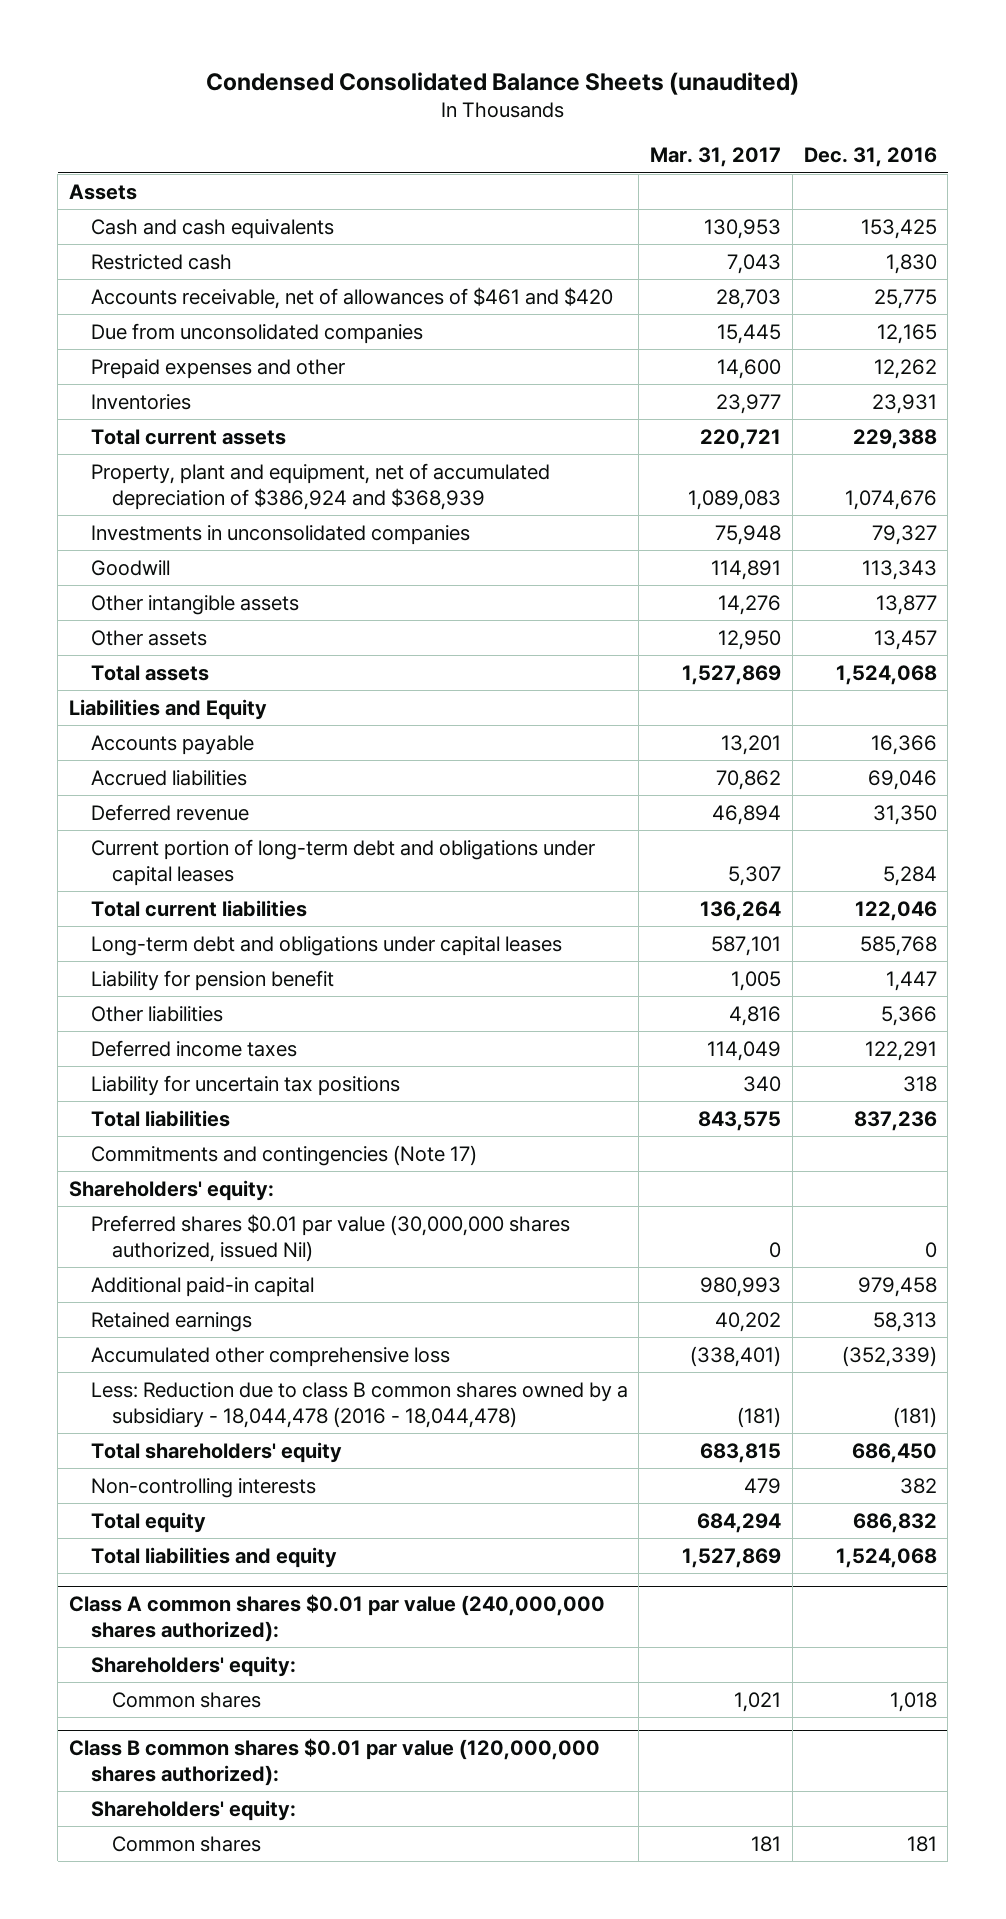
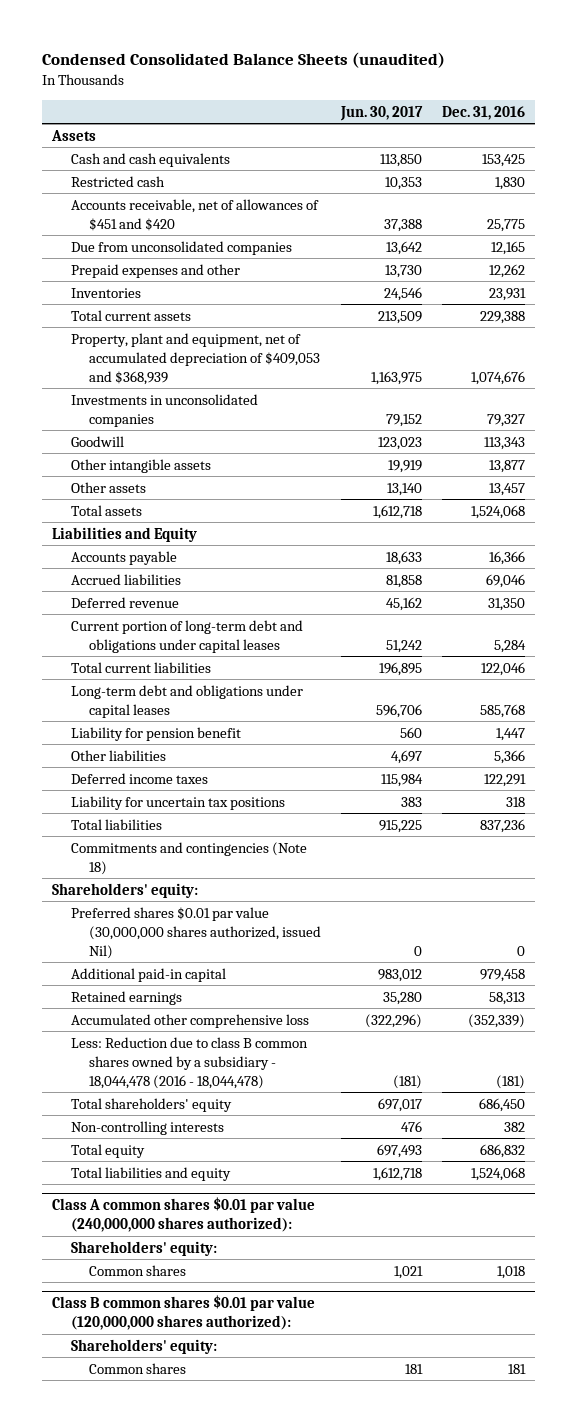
[650,147,782,168] Mar. 31, 2017 -> none
none -> [340,105,424,121] Jun. 30, 2017
[90,286,613,309] Accounts receivable, net of allowances of $461 and $420 -> [70,198,319,231] Accounts receivable, net of allowances of $451 and $420
[90,462,550,510] Property, plant and equipment, net of accumulated depreciation of $386,924 and $368,939 -> [70,332,321,385] Property, plant and equipment, net of accumulated depreciation of $409,053 and $368,939
[90,1144,477,1166] Commitments and contingencies (Note 17) -> [70,841,307,875] Commitments and contingencies (Note 18)

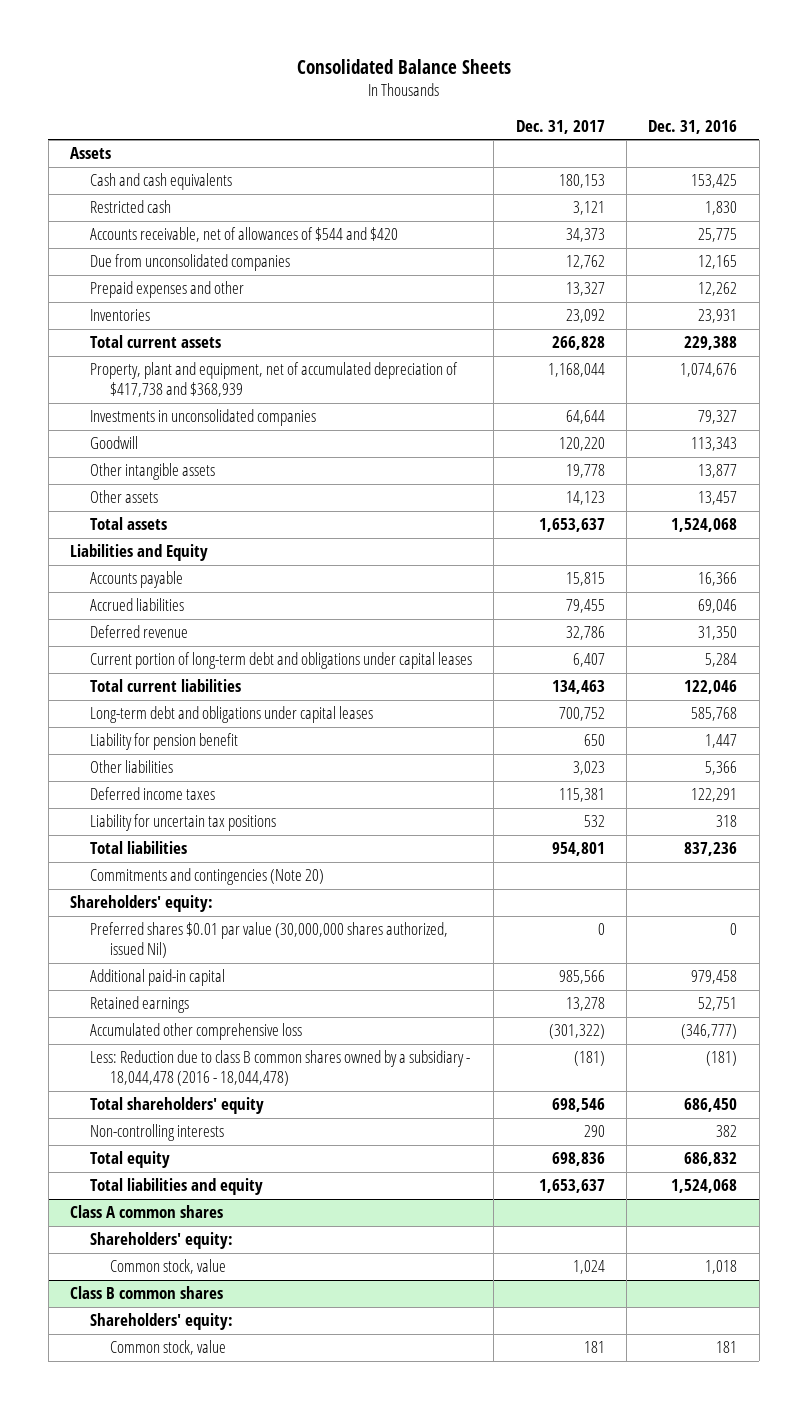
[42,52,446,69] Condensed Consolidated Balance Sheets (unaudited) -> [296,58,511,74] Consolidated Balance Sheets
[340,105,424,121] Jun. 30, 2017 -> none
none -> [515,119,605,134] Dec. 31, 2017
[70,198,319,231] Accounts receivable, net of allowances of $451 and $420 -> [89,227,398,243] Accounts receivable, net of allowances of $544 and $420
[70,332,321,385] Property, plant and equipment, net of accumulated depreciation of $409,053 and $368,939 -> [89,362,458,397] Property, plant and equipment, net of accumulated depreciation of $417,738 and $368,939
[70,841,307,875] Commitments and contingencies (Note 18) -> [89,868,324,886] Commitments and contingencies (Note 20)
[488,991,525,1005] 58,313 -> [698,997,738,1012] 52,751
[467,1013,525,1028] (352,339) -> [681,1024,738,1040] (346,777)
[52,1197,316,1233] Class A common shares $0.01 par value (240,000,000 shares authorized): -> [69,1205,223,1219] Class A common shares
[89,1264,187,1276] Common shares -> [109,1259,226,1275] Common stock, value
[52,1295,316,1331] Class B common shares $0.01 par value (120,000,000 shares authorized): -> [69,1286,223,1300] Class B common shares
[89,1362,187,1374] Common shares -> [109,1340,226,1356] Common stock, value

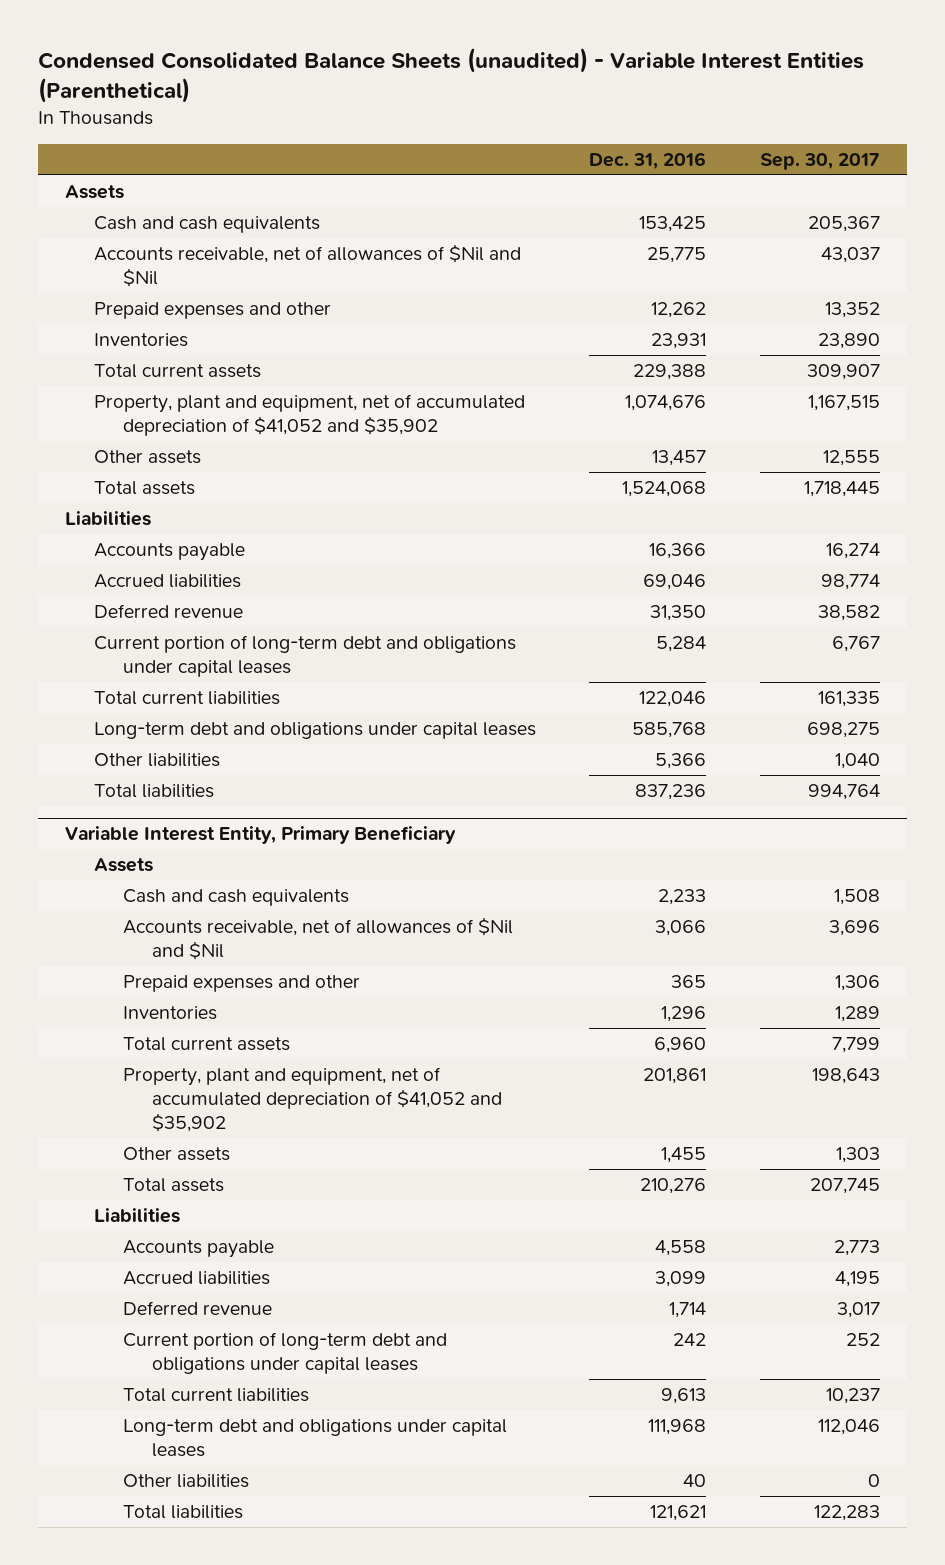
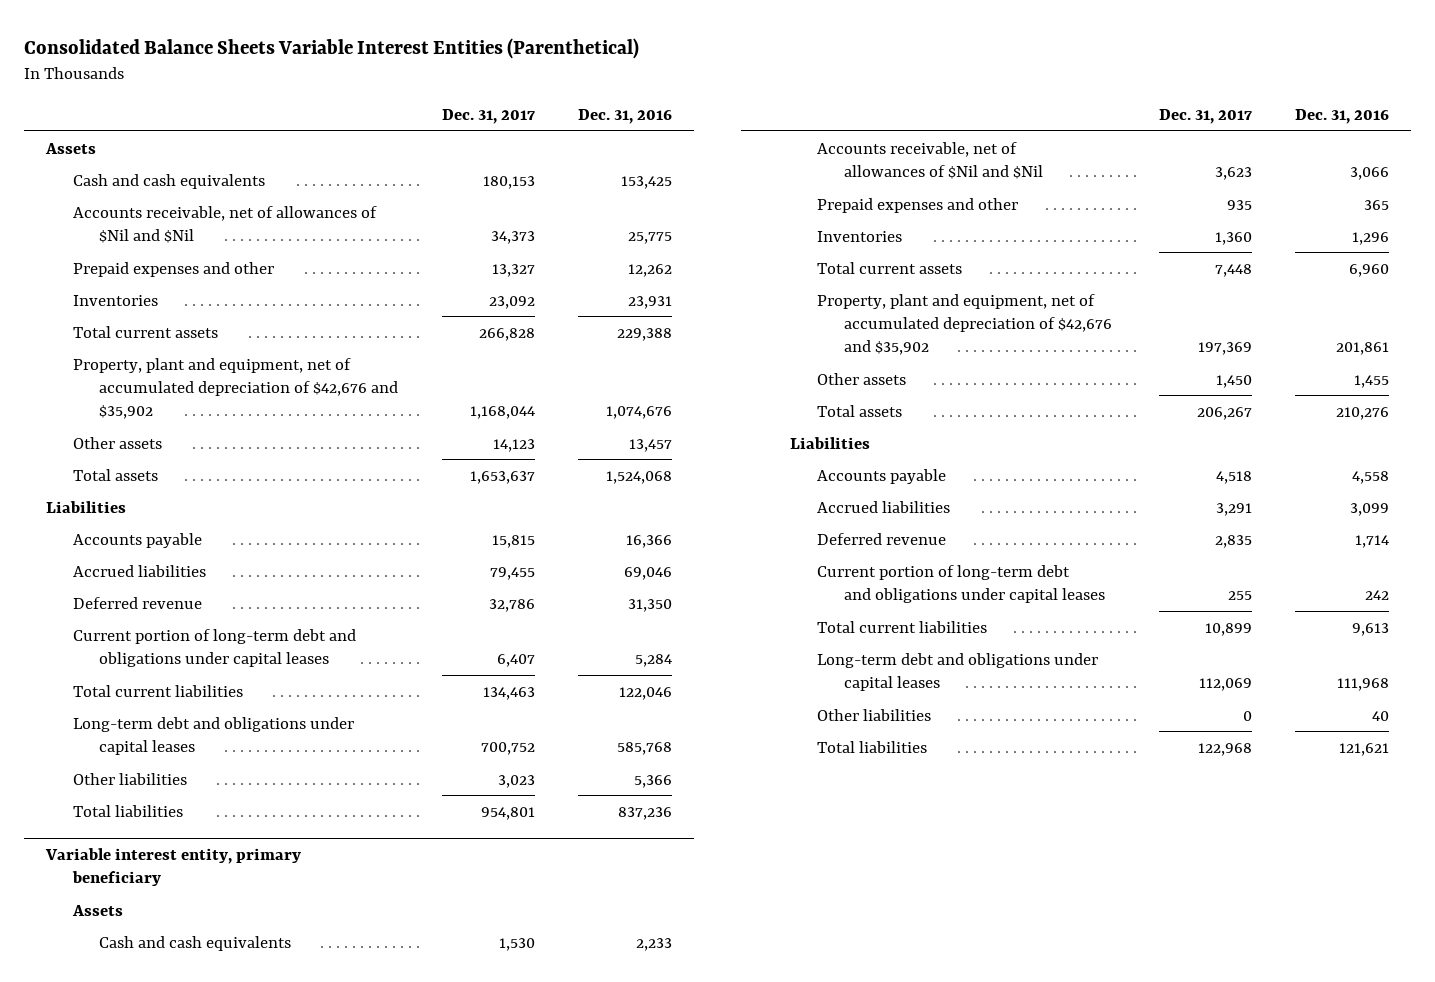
[38,48,865,104] Condensed Consolidated Balance Sheets (unaudited) - Variable Interest Entities (Parenthetical) -> [23,37,639,59] Consolidated Balance Sheets Variable Interest Entities (Parenthetical)
[759,152,880,170] Sep. 30, 2017 -> none
none -> [441,108,535,124] Dec. 31, 2017
[93,394,525,437] Property, plant and equipment, net of accumulated depreciation of $41,052 and $35,902 -> [72,357,399,420] Property, plant and equipment, net of accumulated depreciation of $42,676 and $35,902
[64,826,456,845] Variable Interest Entity, Primary Beneficiary -> [44,848,301,887] Variable interest entity, primary beneficiary
[122,1067,502,1133] Property, plant and equipment, net of accumulated depreciation of $41,052 and $35,902 -> [816,293,1112,356] Property, plant and equipment, net of accumulated depreciation of $42,676 and $35,902

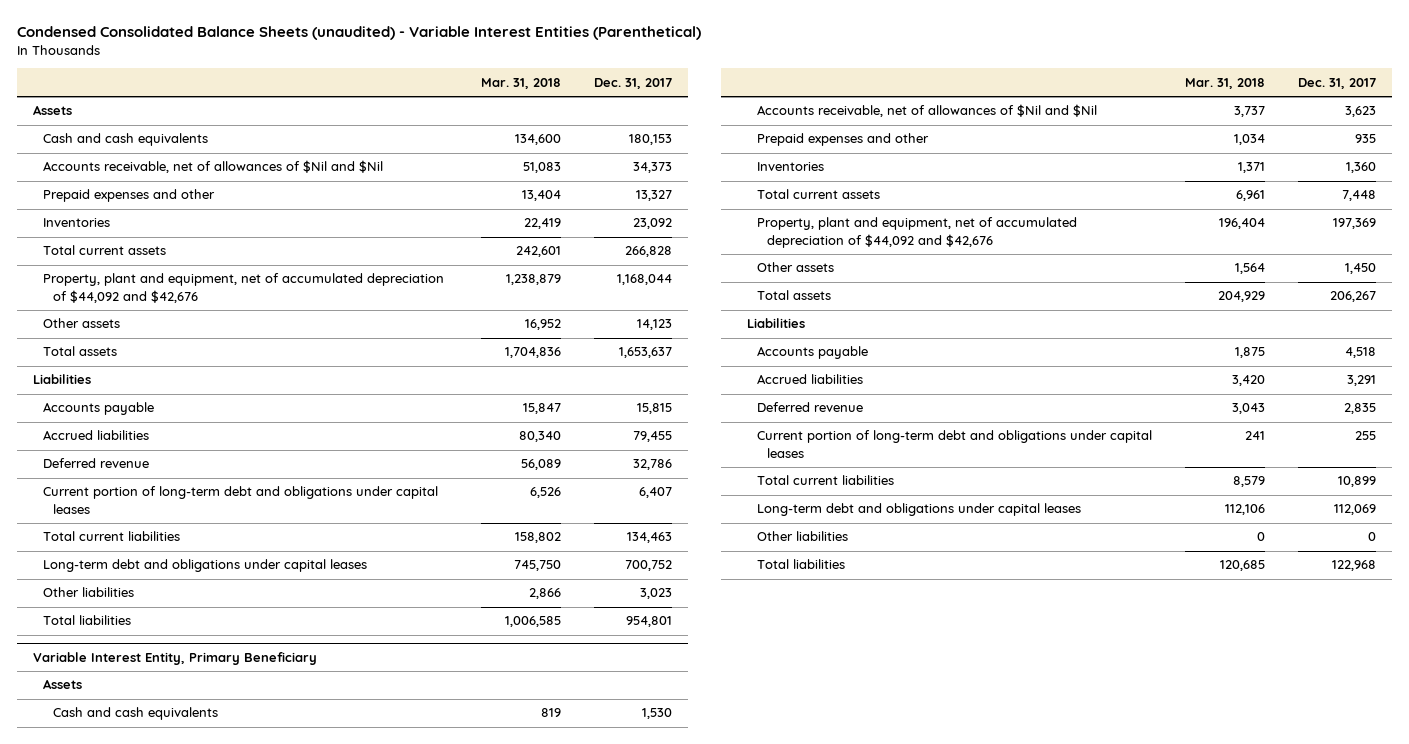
[23,37,639,59] Consolidated Balance Sheets Variable Interest Entities (Parenthetical) -> [16,26,701,41] Condensed Consolidated Balance Sheets (unaudited) - Variable Interest Entities (Parenthetical)
[577,108,672,124] Dec. 31, 2016 -> none
none -> [480,77,561,89] Mar. 31, 2018
[72,357,399,420] Property, plant and equipment, net of accumulated depreciation of $42,676 and $35,902 -> [43,273,445,303] Property, plant and equipment, net of accumulated depreciation of $44,092 and $42,676
[44,848,301,887] Variable interest entity, primary beneficiary -> [33,652,318,666] Variable Interest Entity, Primary Beneficiary
[816,293,1112,356] Property, plant and equipment, net of accumulated depreciation of $42,676 and $35,902 -> [757,217,1078,248] Property, plant and equipment, net of accumulated depreciation of $44,092 and $42,676

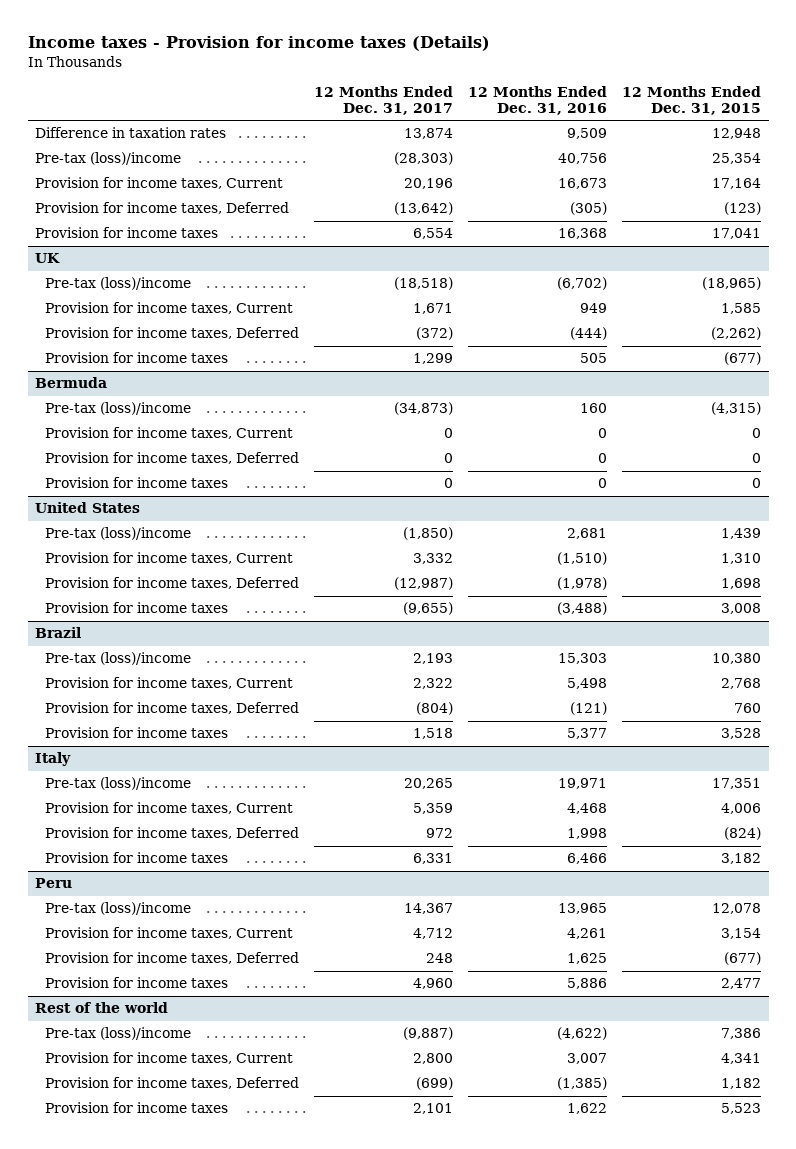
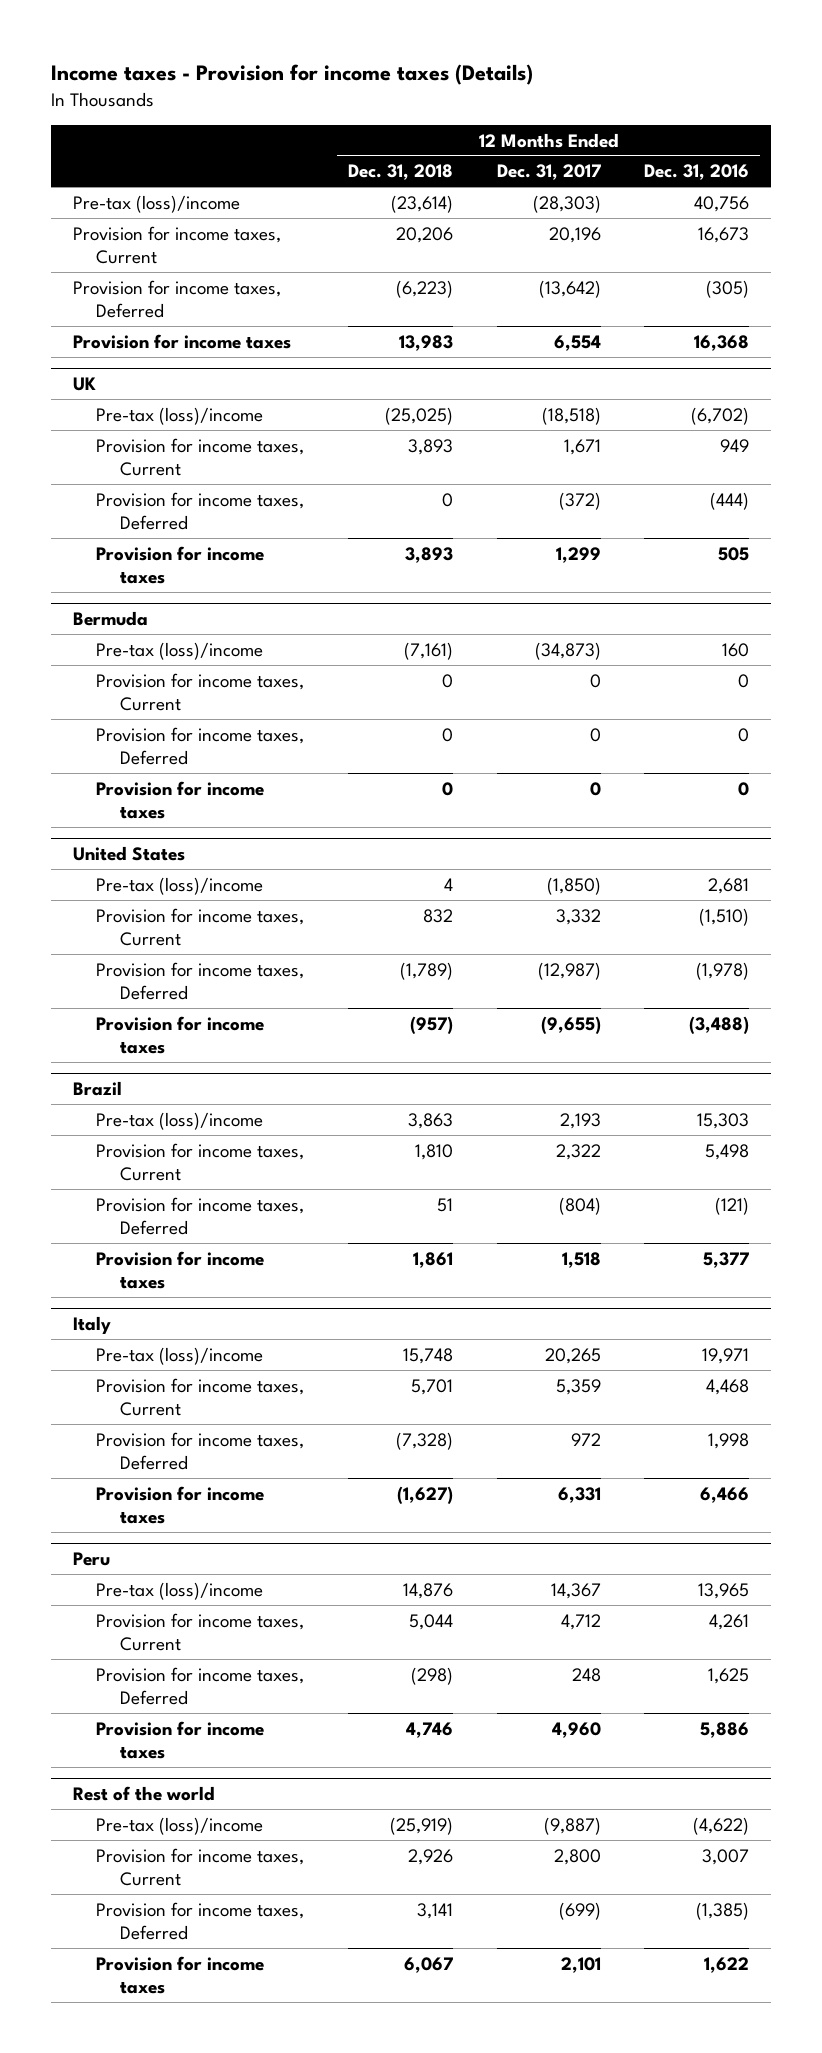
[622,86,762,115] 12 Months Ended Dec. 31, 2015 -> none
none -> [347,164,453,181] Dec. 31, 2018
[35,127,227,139] Difference in taxation rates -> none

